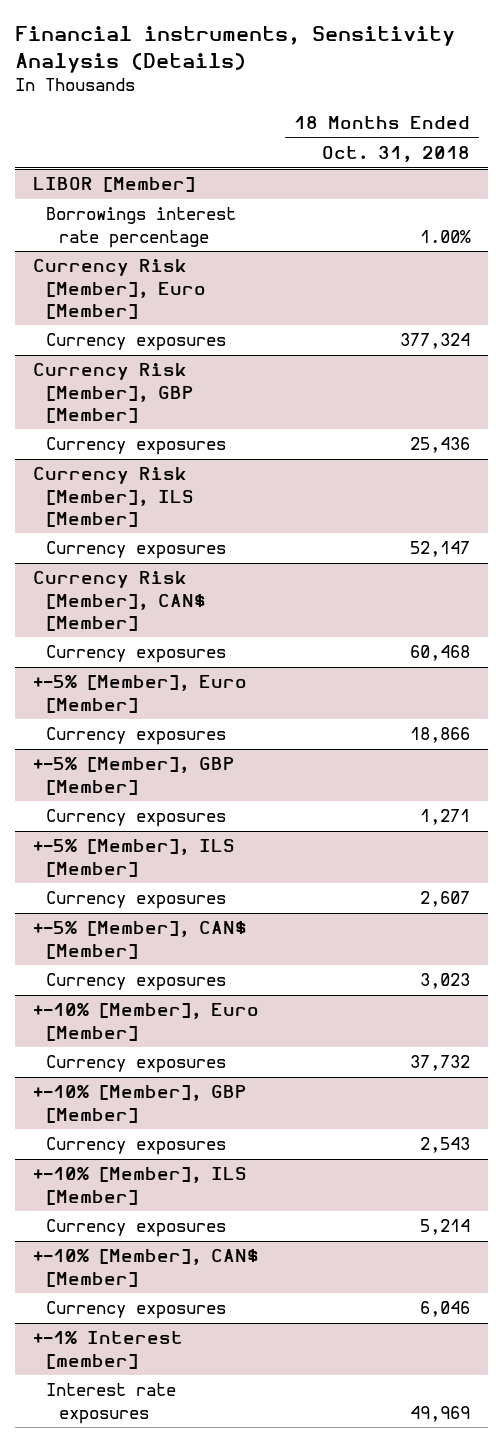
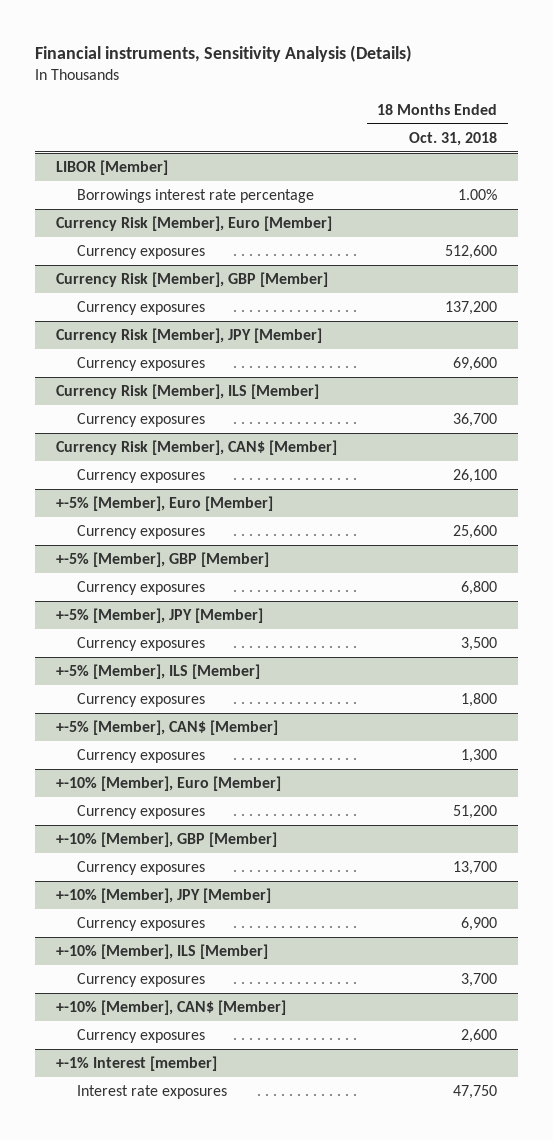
[400,333,471,350] 377,324 -> [445,245,498,260] 512,600
[410,437,471,454] 25,436 -> [445,301,498,316] 137,200
none -> [55,328,322,344] Currency Risk [Member], JPY [Member]
none -> [77,357,206,372] Currency exposures
[410,541,471,558] 52,147 -> [453,413,498,428] 36,700
[410,645,471,662] 60,468 -> [453,469,498,484] 26,100
[410,727,471,744] 18,866 -> [453,525,498,540] 25,600
[420,809,471,826] 1,271 -> [461,581,498,596] 6,800
none -> [55,608,263,624] +-5% [Member], JPY [Member]
none -> [77,637,206,652] Currency exposures
[420,891,471,908] 2,607 -> [461,693,498,708] 1,800
[420,973,471,990] 3,023 -> [461,749,498,764] 1,300
[410,1055,471,1072] 37,732 -> [453,805,498,820] 51,200
[420,1137,471,1154] 2,543 -> [453,861,498,876] 13,700
none -> [55,888,271,904] +-10% [Member], JPY [Member]
none -> [77,917,206,932] Currency exposures
[420,1219,471,1236] 5,214 -> [461,973,498,988] 3,700
[420,1301,471,1318] 6,046 -> [461,1029,498,1044] 2,600
[410,1405,471,1422] 49,969 -> [453,1085,498,1100] 47,750

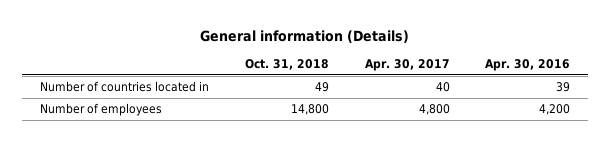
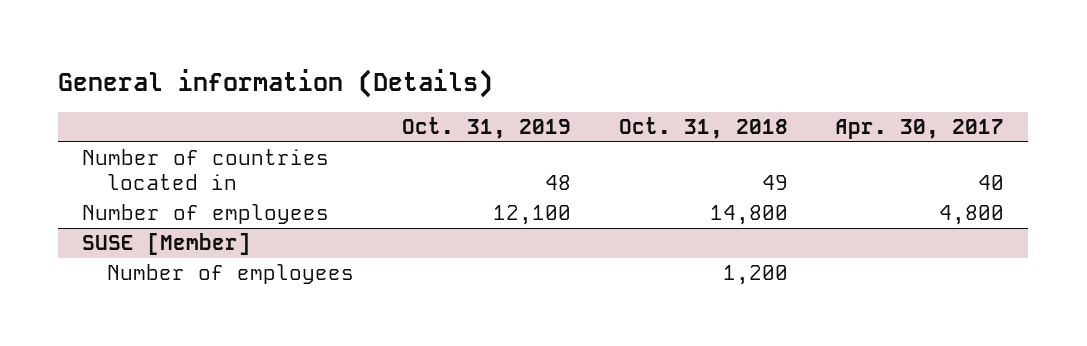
[485,59,571,72] Apr. 30, 2016 -> none
none -> [401,117,571,140] Oct. 31, 2019
none -> [82,233,252,256] SUSE [Member]
none -> [106,264,354,285] Number of employees

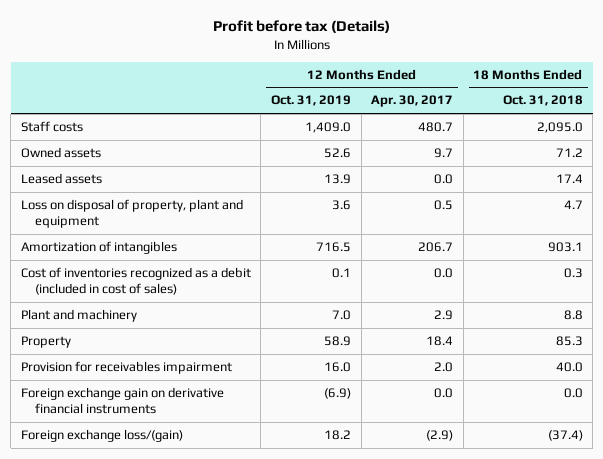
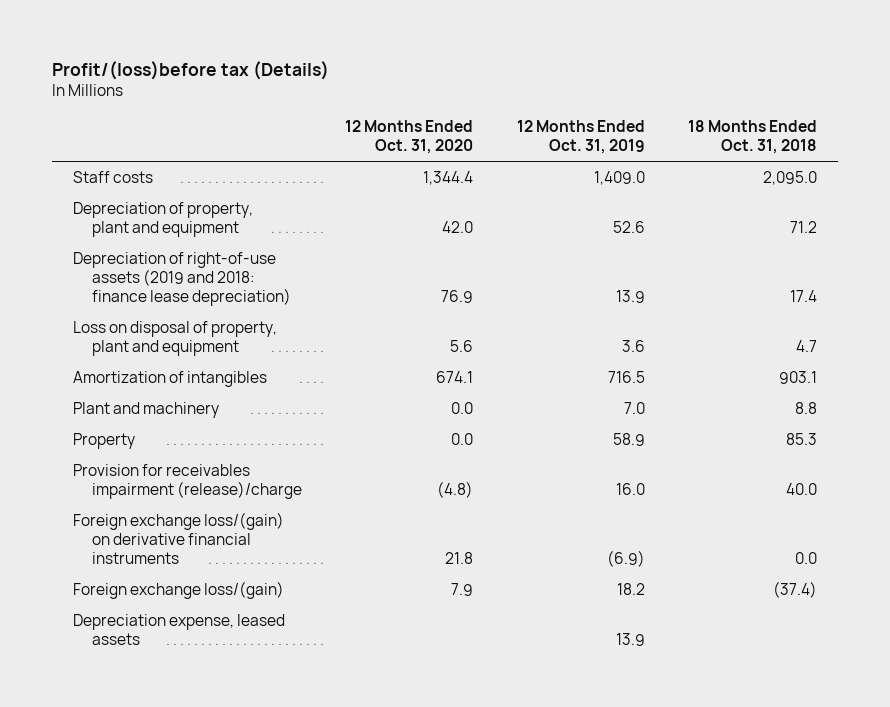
[212,19,390,33] Profit before tax (Details) -> [51,60,329,80] Profit/(loss)before tax (Details)
[371,95,454,108] Apr. 30, 2017 -> none
none -> [345,120,474,155] 12 Months Ended Oct. 31, 2020
[20,147,101,159] Owned assets -> [73,201,254,237] Depreciation of property, plant and equipment
[20,173,102,185] Leased assets -> [73,251,292,306] Depreciation of right-of-use assets (2019 and 2018: finance lease depreciation)
[20,267,251,295] Cost of inventories recognized as a debit (included in cost of sales) -> none
[20,361,232,375] Provision for receivables impairment -> [73,463,303,499] Provision for receivables impairment (release)/charge
[20,387,224,414] Foreign exchange gain on derivative financial instruments -> [73,511,285,564] Foreign exchange loss/(gain) on derivative financial instruments
none -> [73,613,286,645] Depreciation expense, leased assets

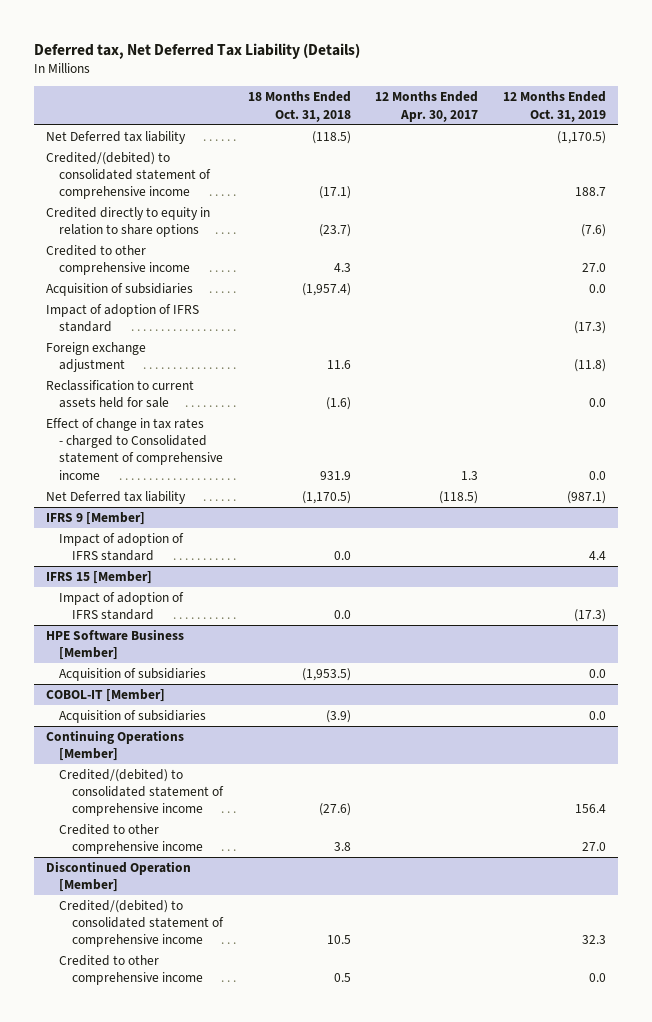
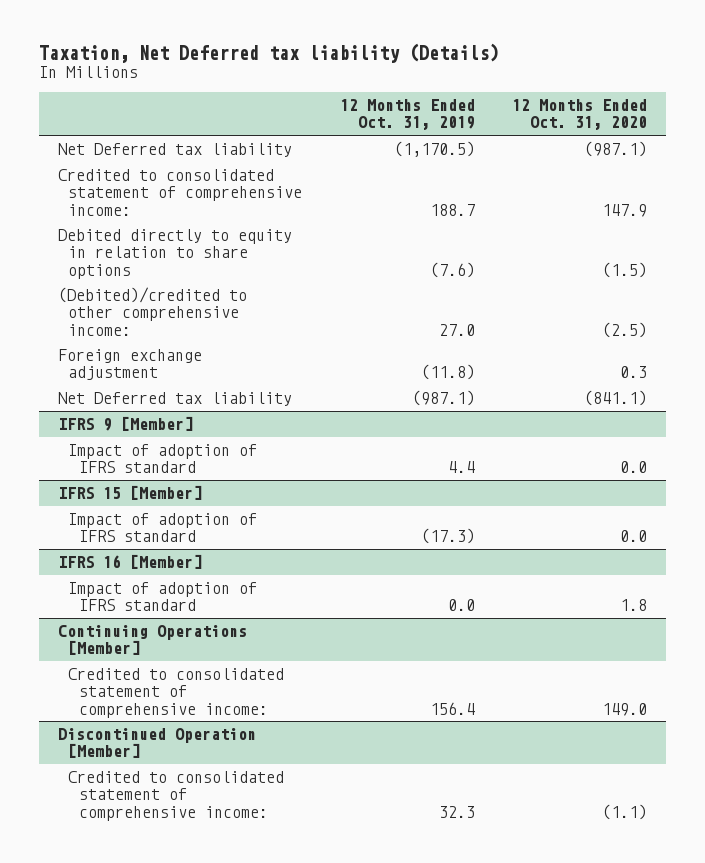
[33,42,360,59] Deferred tax, Net Deferred Tax Liability (Details) -> [38,42,499,63] Taxation, Net Deferred tax liability (Details)
[247,91,351,122] 18 Months Ended Oct. 31, 2018 -> none
[375,91,479,122] 12 Months Ended Apr. 30, 2017 -> none
none -> [512,99,648,131] 12 Months Ended Oct. 31, 2020
[46,282,194,296] Acquisition of subsidiaries -> none
[46,303,200,333] Impact of adoption of IFRS standard -> none
[46,151,212,200] Credited/(debited) to consolidated statement of comprehensive income -> [57,169,303,216] Credited to consolidated statement of comprehensive income:
[46,206,211,238] Credited directly to equity in relation to share options -> [57,229,292,279] Debited directly to equity in relation to share options
[46,244,191,276] Credited to other comprehensive income -> [57,287,247,336] (Debited)/credited to other comprehensive income:
[46,379,195,409] Reclassification to current assets held for sale -> none
[46,417,224,480] Effect of change in tax rates - charged to Consolidated statement of comprehensive income -> none
[46,628,185,661] HPE Software Business [Member] -> none
[59,667,207,681] Acquisition of subsidiaries -> none
[46,688,166,702] COBOL-IT [Member] -> none
[59,709,207,723] Acquisition of subsidiaries -> none
none -> [57,554,202,570] IFRS 16 [Member]
none -> [68,582,258,612] Impact of adoption of IFRS standard
[59,823,204,855] Credited to other comprehensive income -> none
[59,768,225,817] Credited/(debited) to consolidated statement of comprehensive income -> [68,668,285,718] Credited to consolidated statement of comprehensive income:
[59,954,204,986] Credited to other comprehensive income -> none
[59,899,225,948] Credited/(debited) to consolidated statement of comprehensive income -> [68,771,285,821] Credited to consolidated statement of comprehensive income:

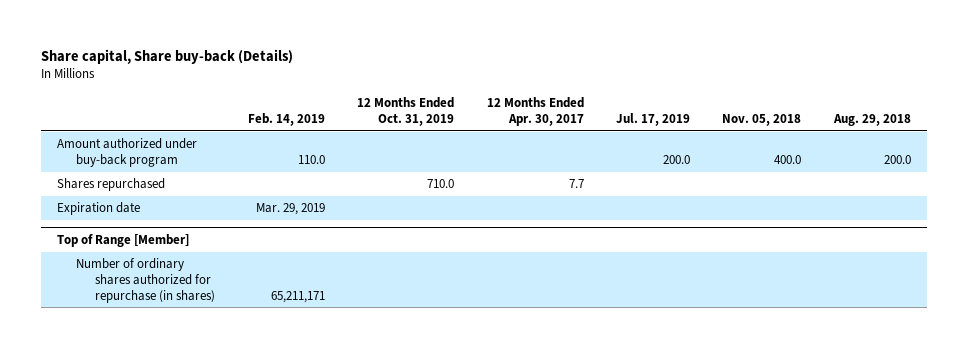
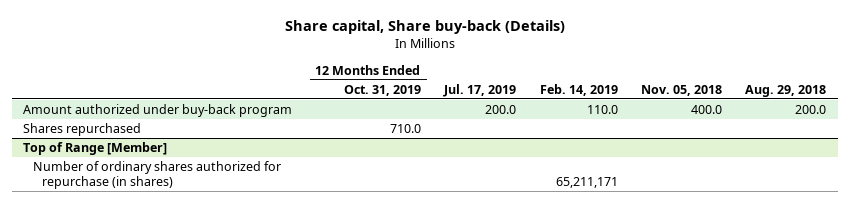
[486,97,584,126] 12 Months Ended Apr. 30, 2017 -> none
[57,202,141,216] Expiration date -> none

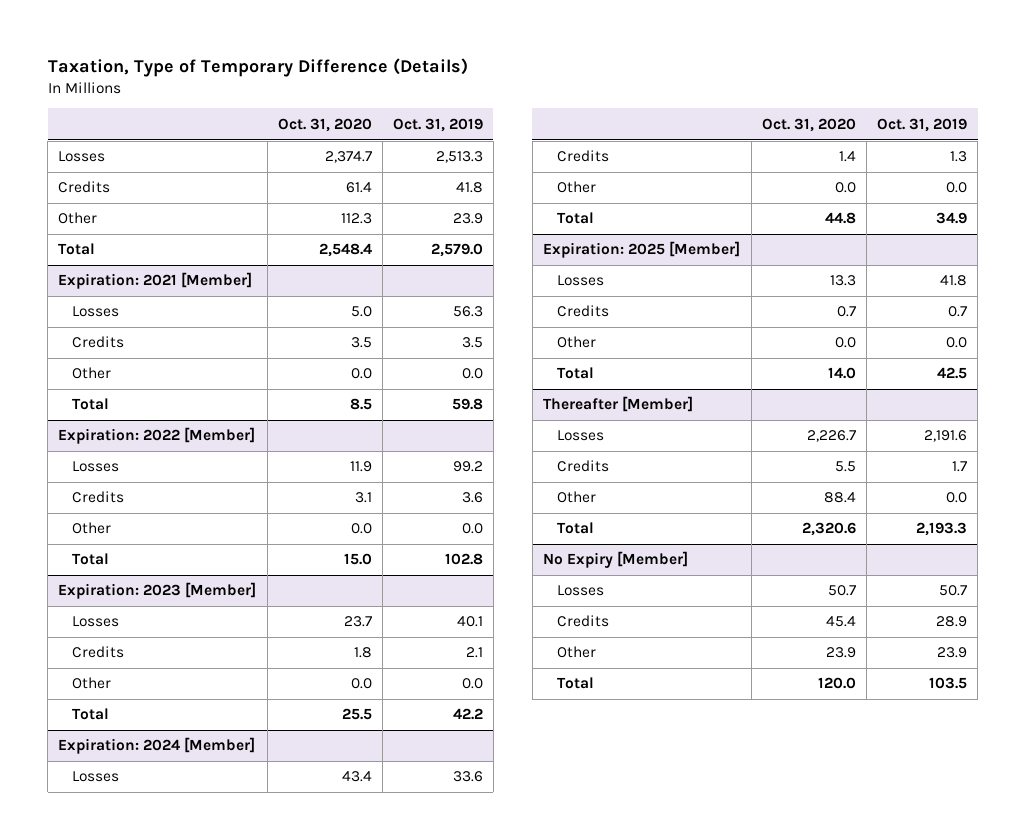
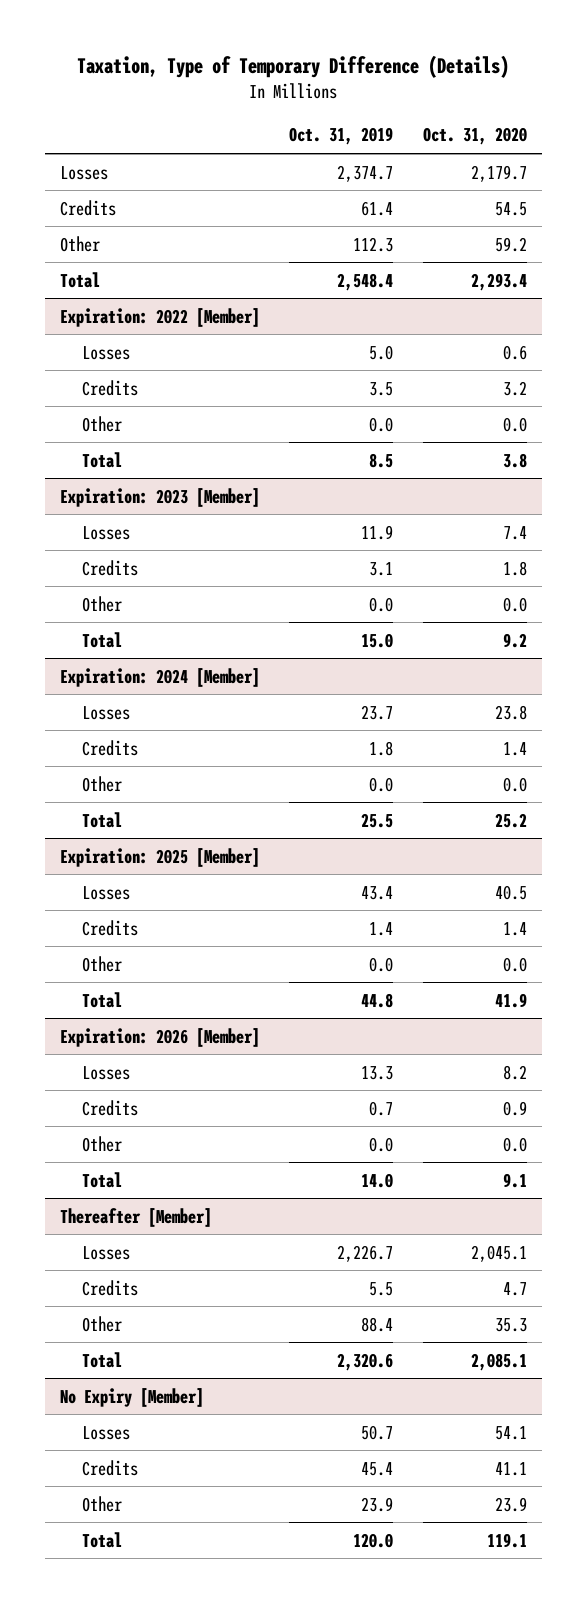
[58,272,253,290] Expiration: 2021 [Member] -> none
[72,306,120,318] Losses -> none
[72,336,125,349] Credits -> none
[72,367,112,380] Other -> none
[72,398,110,411] Total -> none
[324,151,372,164] 2,374.7 -> [471,164,528,182] 2,179.7
[435,151,483,164] 2,513.3 -> [337,164,394,182] 2,374.7
[345,182,372,194] 61.4 -> [495,201,528,216] 54.5
[455,182,483,194] 41.8 -> [361,200,394,216] 61.4
[340,213,372,225] 112.3 -> [495,236,528,252] 59.2
[452,213,483,225] 23.9 -> [353,236,394,252] 112.3
[318,243,372,258] 2,548.4 -> [471,272,528,291] 2,293.4
[430,243,483,258] 2,579.0 -> [337,272,394,291] 2,548.4
[349,461,372,473] 11.9 -> [503,344,528,360] 0.6
[452,461,483,473] 99.2 -> [369,344,394,360] 5.0
[354,492,372,504] 3.1 -> [503,380,528,396] 3.2
[461,492,483,504] 3.6 -> [369,381,394,396] 3.5
[343,553,372,566] 15.0 -> [503,452,528,468] 3.8
[444,553,483,566] 102.8 -> [369,452,394,468] 8.5
[343,616,372,628] 23.7 -> [503,525,528,540] 7.4
[456,616,483,628] 40.1 -> [361,524,394,540] 11.9
[465,647,483,659] 2.1 -> [369,561,394,576] 3.1
[341,708,372,721] 25.5 -> [503,632,528,648] 9.2
[452,708,483,721] 42.2 -> [361,632,394,648] 15.0
[341,771,372,783] 43.4 -> [495,704,528,720] 23.8
[452,771,483,783] 33.6 -> [361,704,394,720] 23.7
[950,151,968,163] 1.3 -> [369,740,394,756] 1.8
[824,212,856,225] 44.8 -> [495,812,528,828] 25.2
[936,212,968,225] 34.9 -> [361,812,394,828] 25.5
[829,275,856,287] 13.3 -> [495,884,528,900] 40.5
[940,275,968,287] 41.8 -> [361,885,394,900] 43.4
[836,306,856,318] 0.7 -> [503,921,528,936] 1.4
[948,306,968,318] 0.7 -> [369,921,394,936] 1.4
[827,367,856,380] 14.0 -> [495,992,528,1008] 41.9
[937,367,968,380] 42.5 -> [361,992,394,1008] 44.8
none -> [59,1027,260,1047] Expiration: 2026 [Member]
none -> [82,1065,131,1080] Losses
none -> [82,1099,139,1116] Credits
none -> [82,1135,123,1152] Other
none -> [82,1171,123,1188] Total
[806,430,856,443] 2,226.7 -> [471,1244,528,1262] 2,045.1
[924,430,968,443] 2,191.6 -> [337,1244,394,1262] 2,226.7
[834,461,856,473] 5.5 -> [503,1281,528,1296] 4.7
[952,461,968,473] 1.7 -> [369,1281,394,1296] 5.5
[823,492,856,504] 88.4 -> [495,1317,528,1332] 35.3
[946,492,968,504] 0.0 -> [361,1316,394,1332] 88.4
[801,522,856,537] 2,320.6 -> [471,1352,528,1371] 2,085.1
[916,522,968,537] 2,193.3 -> [337,1352,394,1371] 2,320.6
[827,585,856,597] 50.7 -> [495,1425,528,1440] 54.1
[825,616,856,628] 45.4 -> [495,1461,528,1476] 41.1
[936,616,968,628] 28.9 -> [361,1461,394,1476] 45.4
[817,677,856,690] 120.0 -> [487,1532,528,1548] 119.1
[929,677,968,690] 103.5 -> [353,1532,394,1548] 120.0

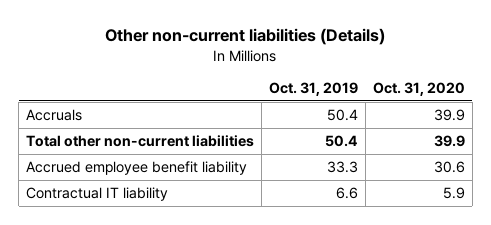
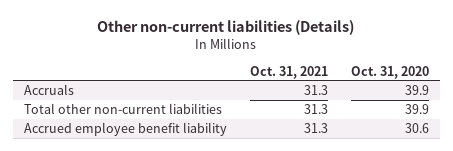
[268,82,358,97] Oct. 31, 2019 -> none
none -> [249,65,328,79] Oct. 31, 2021
[26,186,169,201] Contractual IT liability -> none

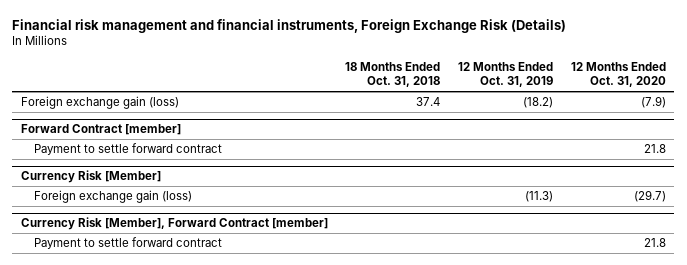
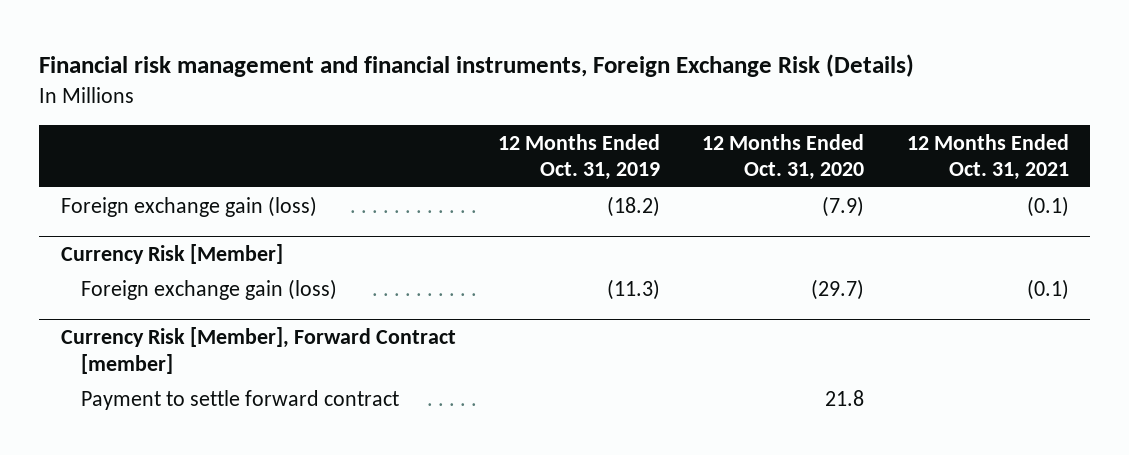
[345,62,441,88] 18 Months Ended Oct. 31, 2018 -> none
none -> [906,133,1069,181] 12 Months Ended Oct. 31, 2021
[20,124,181,136] Forward Contract [member] -> none
[33,143,222,156] Payment to settle forward contract -> none

